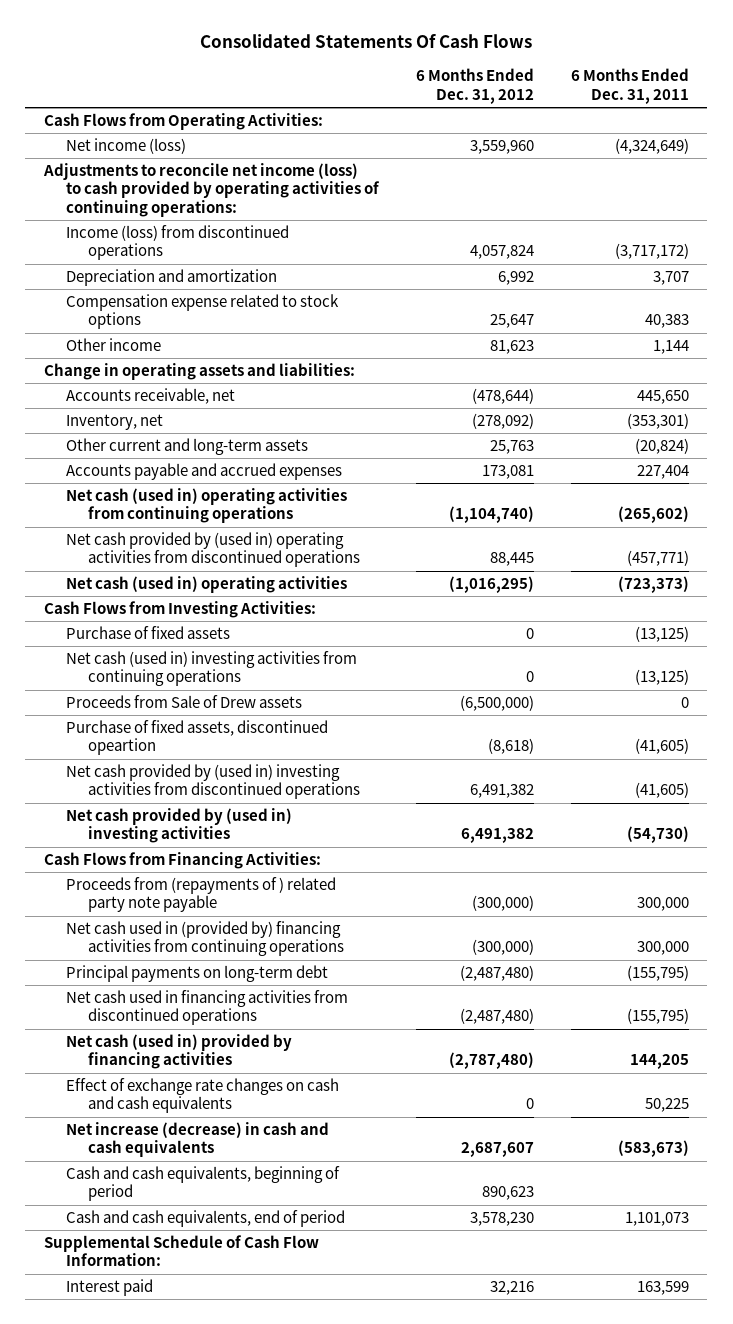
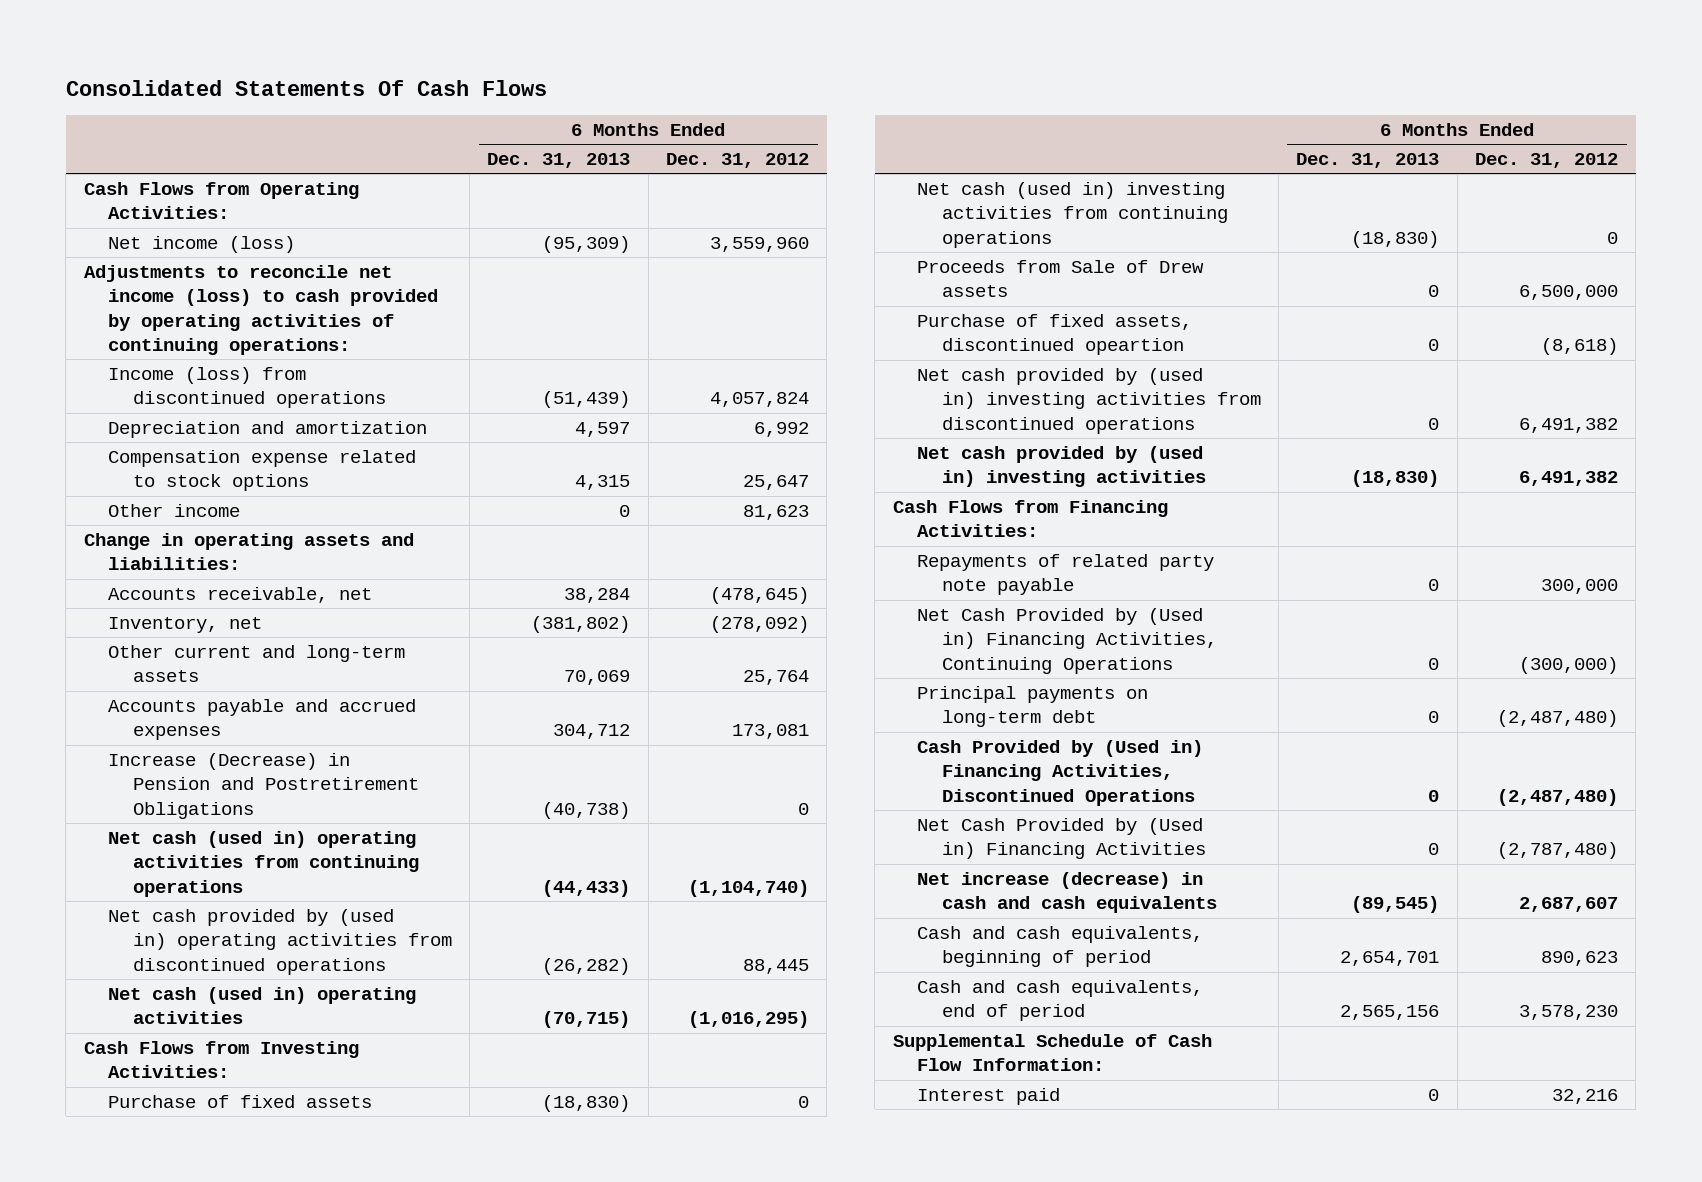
[570,68,689,104] 6 Months Ended Dec. 31, 2011 -> none
none -> [487,153,631,169] Dec. 31, 2013
[471,388,534,405] (478,644) -> [709,586,809,604] (478,645)
[489,440,534,455] 25,763 -> [742,670,809,686] 25,764
none -> [108,752,419,819] Increase (Decrease) in Pension and Postretirement Obligations
[459,695,534,712] (6,500,000) -> [1518,285,1618,301] 6,500,000
[65,877,336,913] Proceeds from (repayments of ) related party note payable -> [917,553,1215,596] Repayments of related party note payable
[471,895,534,912] (300,000) -> [1540,579,1618,595] 300,000
[65,921,344,957] Net cash used in (provided by) financing activities from continuing operations -> [917,607,1217,674] Net Cash Provided by (Used in) Financing Activities, Continuing Operations
[65,1078,339,1114] Effect of exchange rate changes on cash and cash equivalents -> none
[65,990,348,1026] Net cash used in financing activities from discontinued operations -> [917,739,1204,806] Cash Provided by (Used in) Financing Activities, Discontinued Operations
[65,1034,292,1070] Net cash (used in) provided by financing activities -> [917,817,1206,860] Net Cash Provided by (Used in) Financing Activities

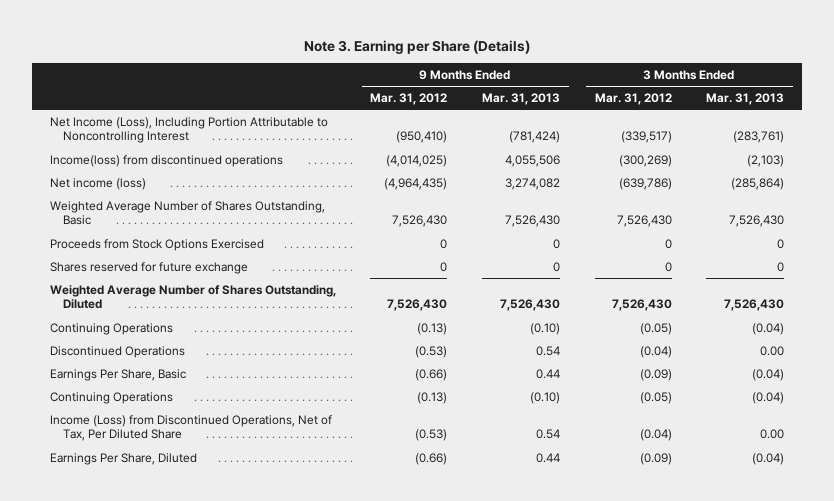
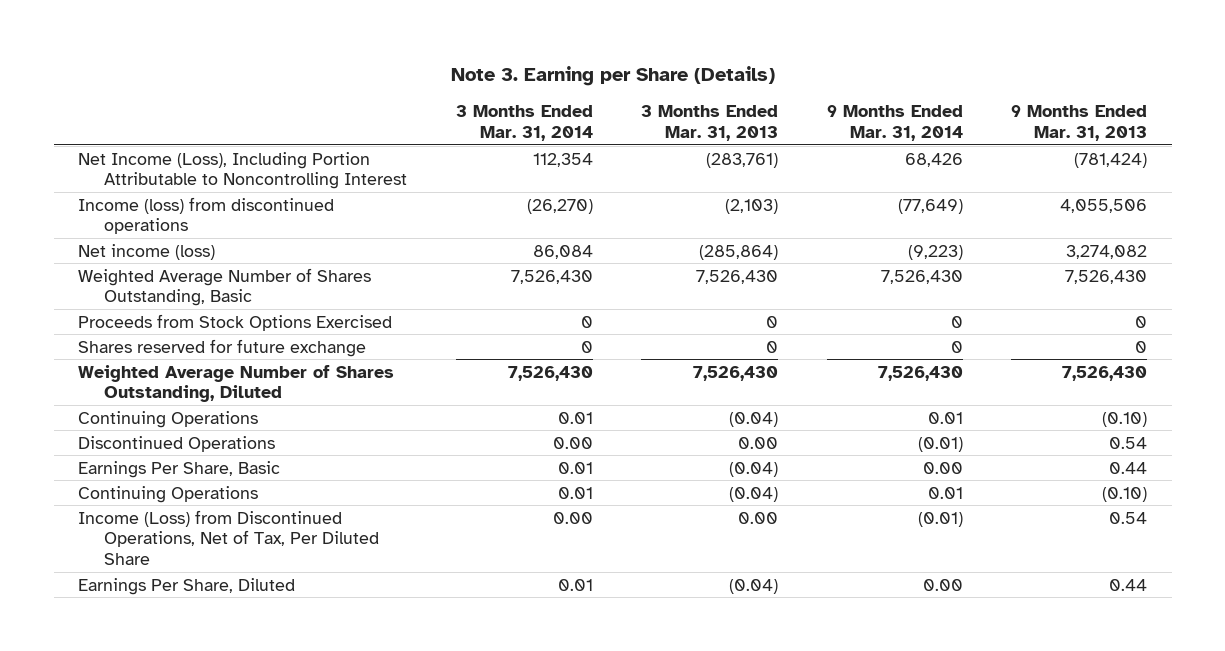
[370,93,448,106] Mar. 31, 2012 -> none
[594,93,672,106] Mar. 31, 2012 -> none
none -> [455,105,593,141] 3 Months Ended Mar. 31, 2014
none -> [826,105,963,141] 9 Months Ended Mar. 31, 2014
[49,154,283,167] Income(loss) from discontinued operations -> [78,196,335,235] Income (loss) from discontinued operations

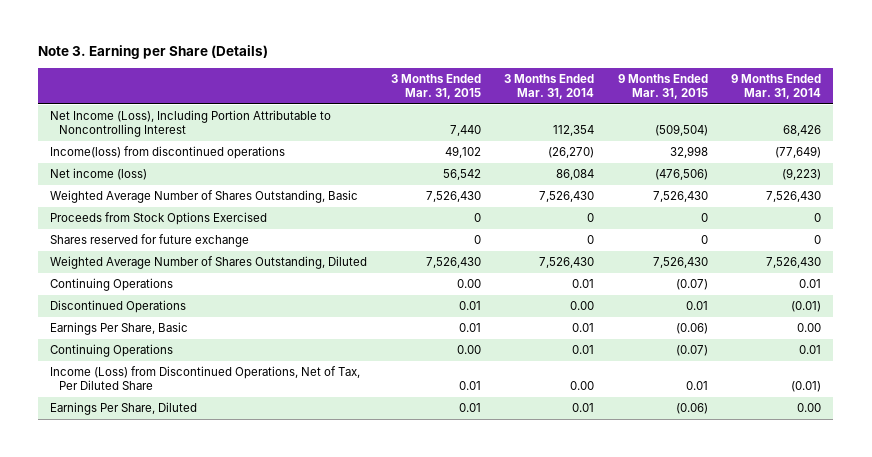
[641,105,779,141] 3 Months Ended Mar. 31, 2013 -> none
[1011,105,1148,141] 9 Months Ended Mar. 31, 2013 -> none
none -> [390,73,481,99] 3 Months Ended Mar. 31, 2015
none -> [617,73,708,99] 9 Months Ended Mar. 31, 2015
[78,196,335,235] Income (loss) from discontinued operations -> [50,146,286,160] Income(loss) from discontinued operations

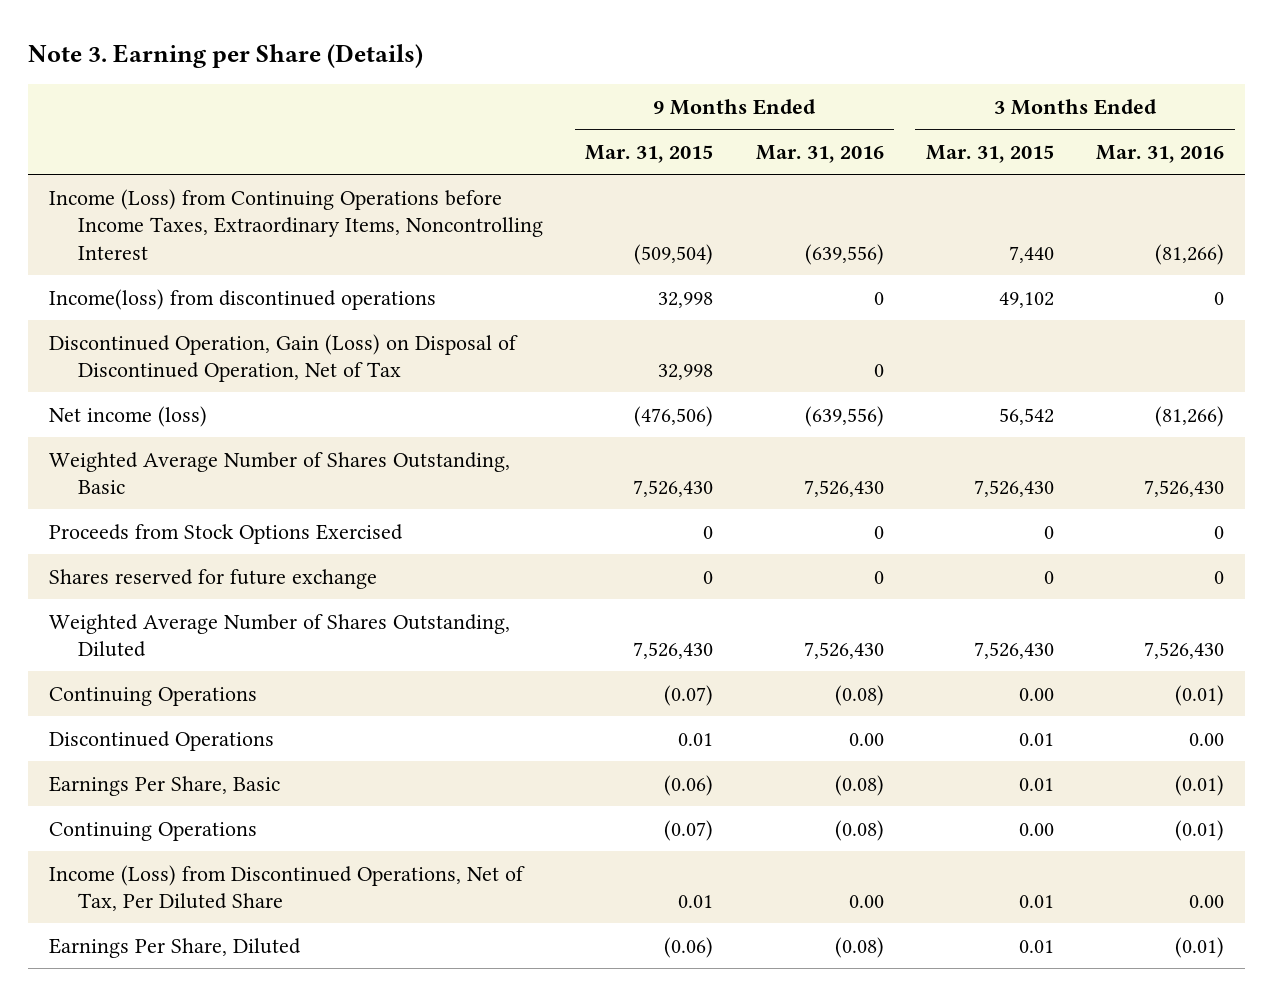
[504,73,595,99] 3 Months Ended Mar. 31, 2014 -> none
[731,73,822,99] 9 Months Ended Mar. 31, 2014 -> none
none -> [755,145,884,164] Mar. 31, 2016
none -> [1096,145,1225,164] Mar. 31, 2016
[50,110,332,137] Net Income (Loss), Including Portion Attributable to Noncontrolling Interest -> [48,188,543,260] Income (Loss) from Continuing Operations before Income Taxes, Extraordinary Items, Noncontrolling Interest
none -> [48,333,518,383] Discontinued Operation, Gain (Loss) on Disposal of Discontinued Operation, Net of Tax

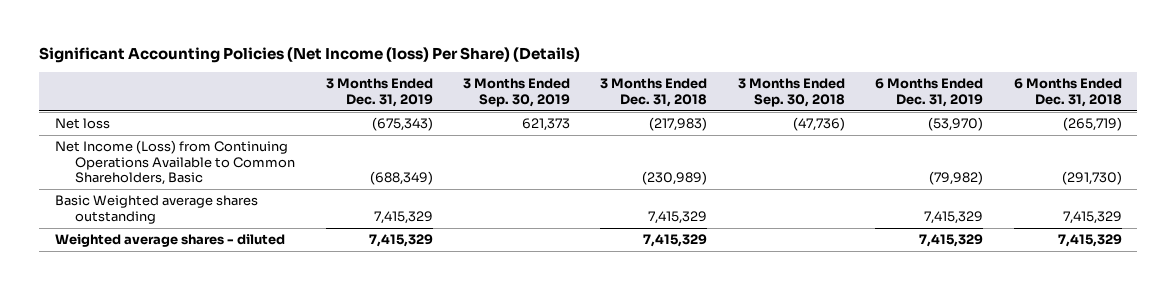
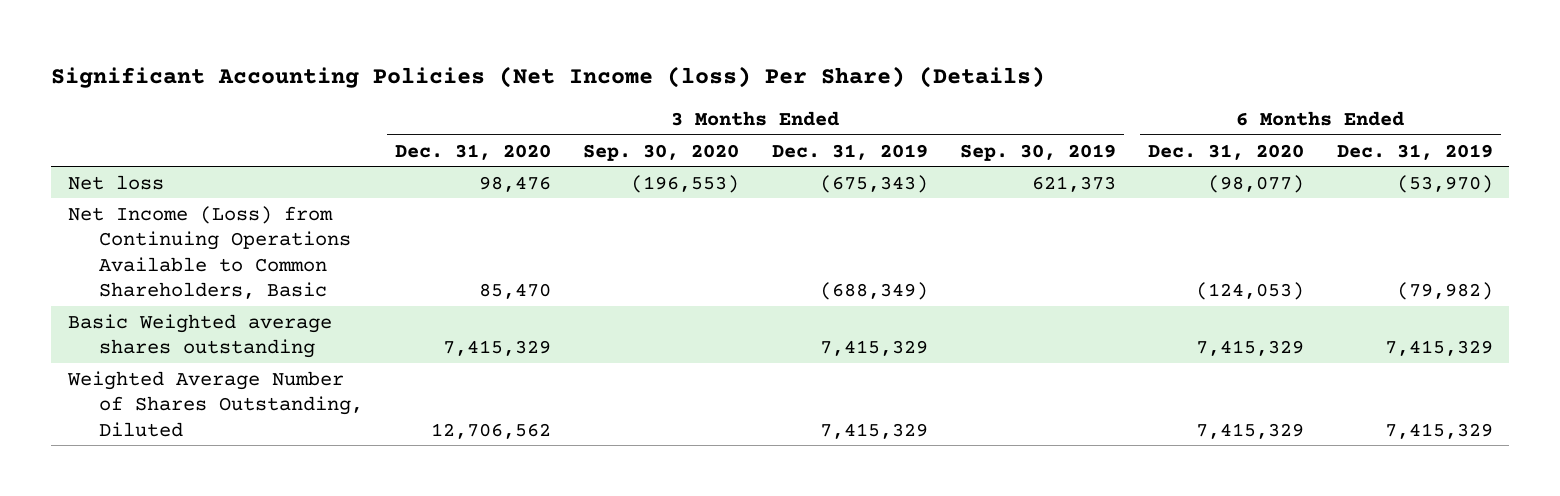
[600,78,708,107] 3 Months Ended Dec. 31, 2018 -> none
[737,78,845,107] 3 Months Ended Sep. 30, 2018 -> none
[1013,78,1122,107] 6 Months Ended Dec. 31, 2018 -> none
none -> [394,143,551,160] Dec. 31, 2020
none -> [583,143,740,161] Sep. 30, 2020
none -> [1148,143,1305,160] Dec. 31, 2020
[54,234,285,248] Weighted average shares - diluted -> [66,370,363,437] Weighted Average Number of Shares Outstanding, Diluted

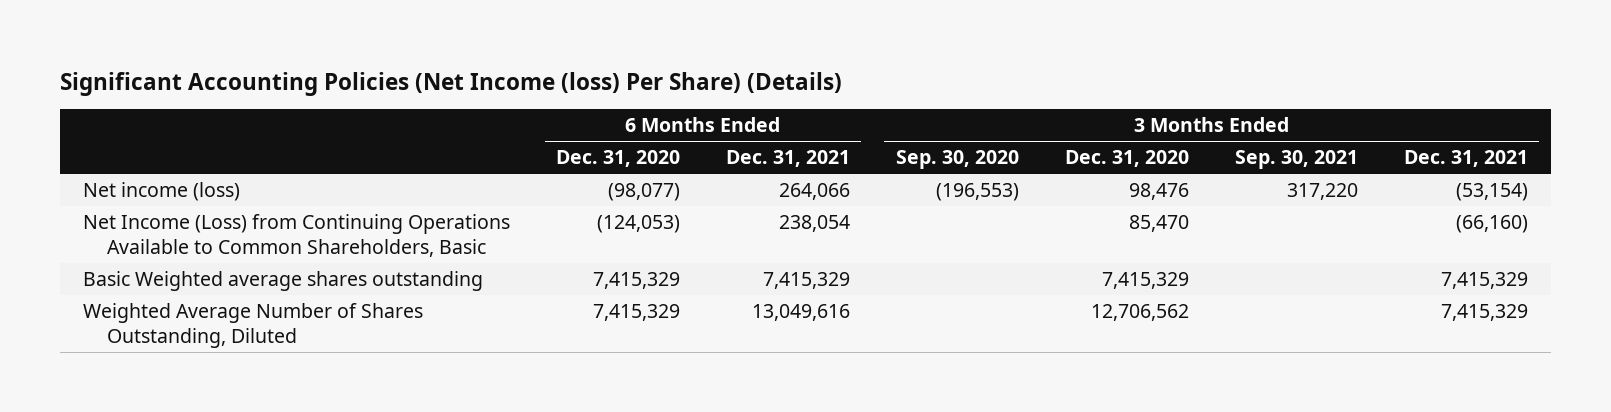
[771,143,928,160] Dec. 31, 2019 -> none
[959,143,1116,161] Sep. 30, 2019 -> none
[1336,143,1493,160] Dec. 31, 2019 -> none
none -> [725,150,850,168] Dec. 31, 2021
none -> [1234,150,1358,170] Sep. 30, 2021
none -> [1403,150,1528,168] Dec. 31, 2021
[67,174,164,190] Net loss -> [83,181,241,201] Net income (loss)

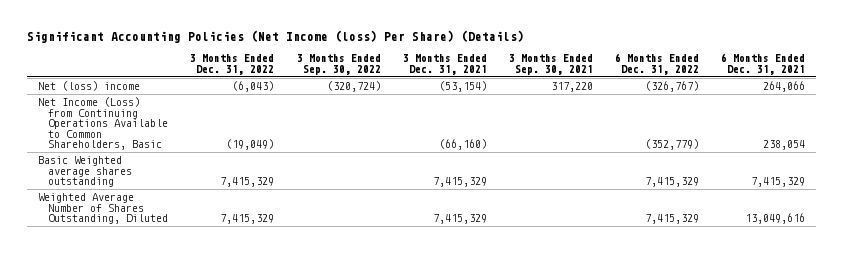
[556,150,681,168] Dec. 31, 2020 -> none
[895,150,1019,170] Sep. 30, 2020 -> none
[1064,150,1189,168] Dec. 31, 2020 -> none
none -> [190,54,275,75] 3 Months Ended Dec. 31, 2022
none -> [296,54,381,75] 3 Months Ended Sep. 30, 2022
none -> [614,53,699,75] 6 Months Ended Dec. 31, 2022
[83,181,241,201] Net income (loss) -> [38,81,141,92] Net (loss) income

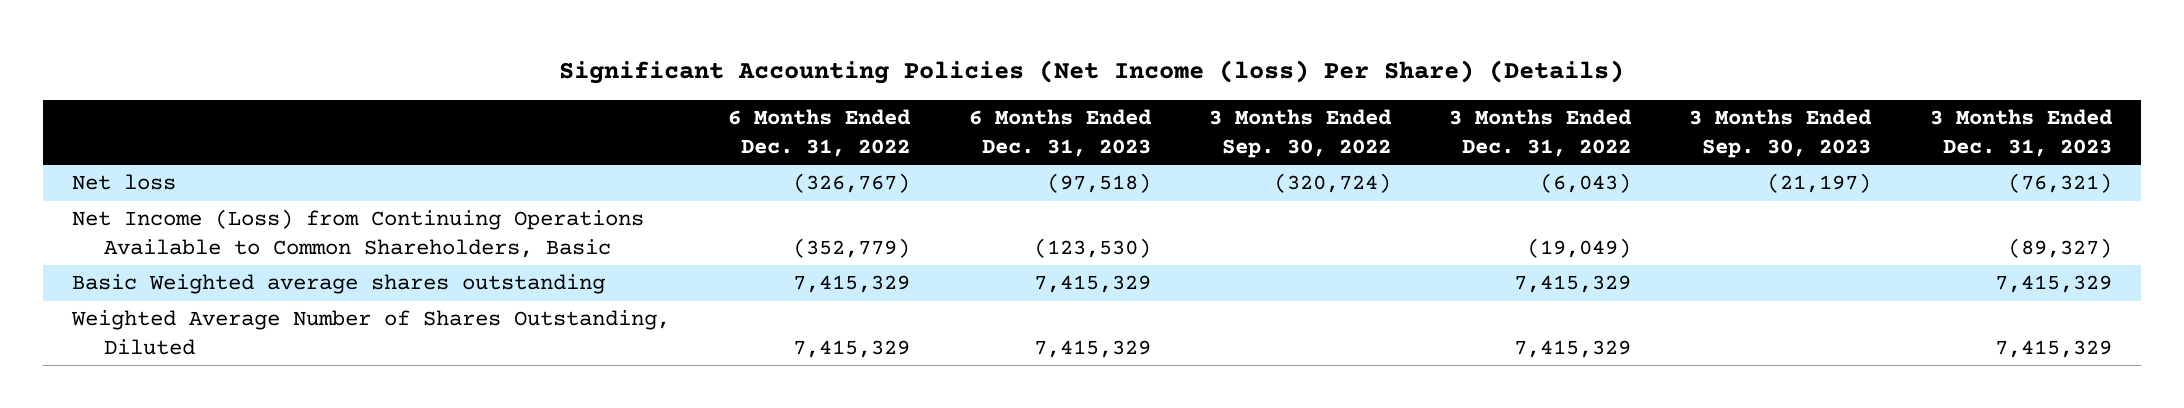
[402,54,487,75] 3 Months Ended Dec. 31, 2021 -> none
[508,54,593,75] 3 Months Ended Sep. 30, 2021 -> none
[721,53,806,75] 6 Months Ended Dec. 31, 2021 -> none
none -> [968,109,1152,157] 6 Months Ended Dec. 31, 2023
none -> [1689,109,1873,158] 3 Months Ended Sep. 30, 2023
none -> [1929,109,2113,157] 3 Months Ended Dec. 31, 2023
[38,81,141,92] Net (loss) income -> [72,174,177,191] Net loss

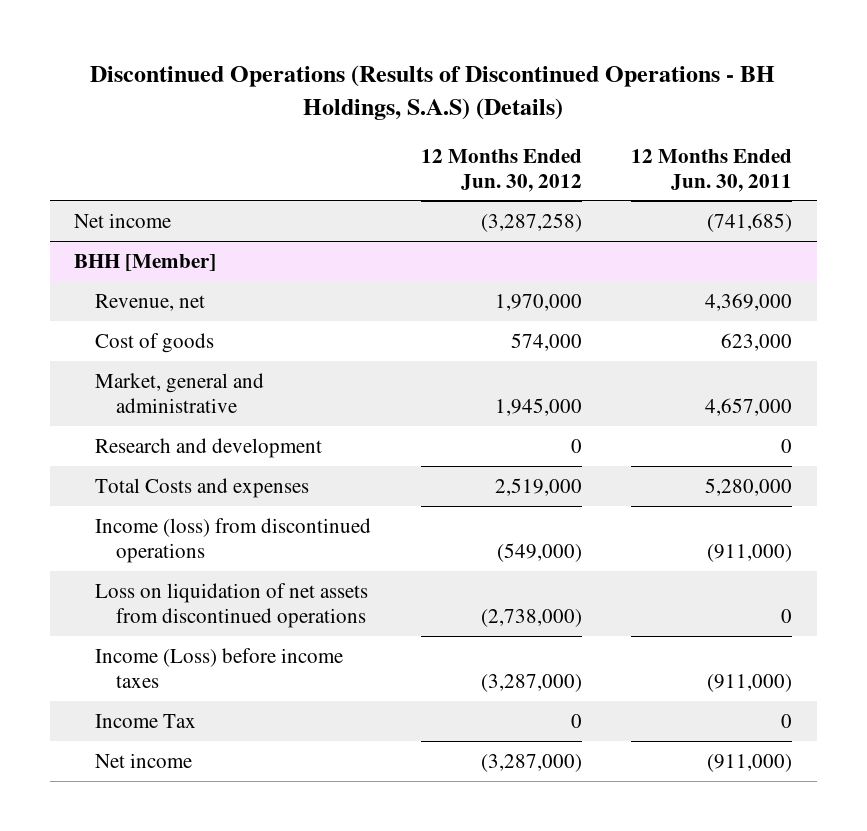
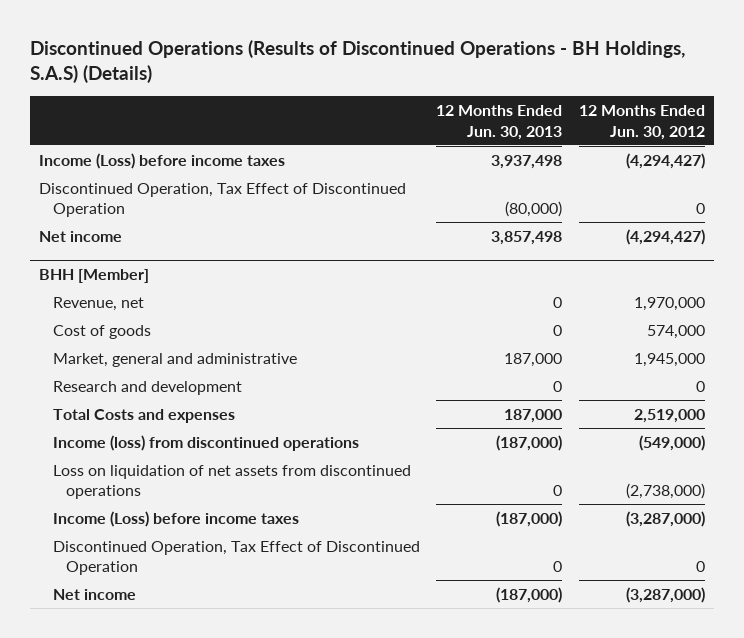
[631,148,793,192] 12 Months Ended Jun. 30, 2011 -> none
none -> [436,105,563,140] 12 Months Ended Jun. 30, 2013
none -> [38,152,285,169] Income (Loss) before income taxes
none -> [38,182,406,218] Discontinued Operation, Tax Effect of Discontinued Operation
[480,212,582,232] (3,287,258) -> [626,228,706,245] (4,294,427)
[95,713,197,728] Income Tax -> [52,540,420,576] Discontinued Operation, Tax Effect of Discontinued Operation

